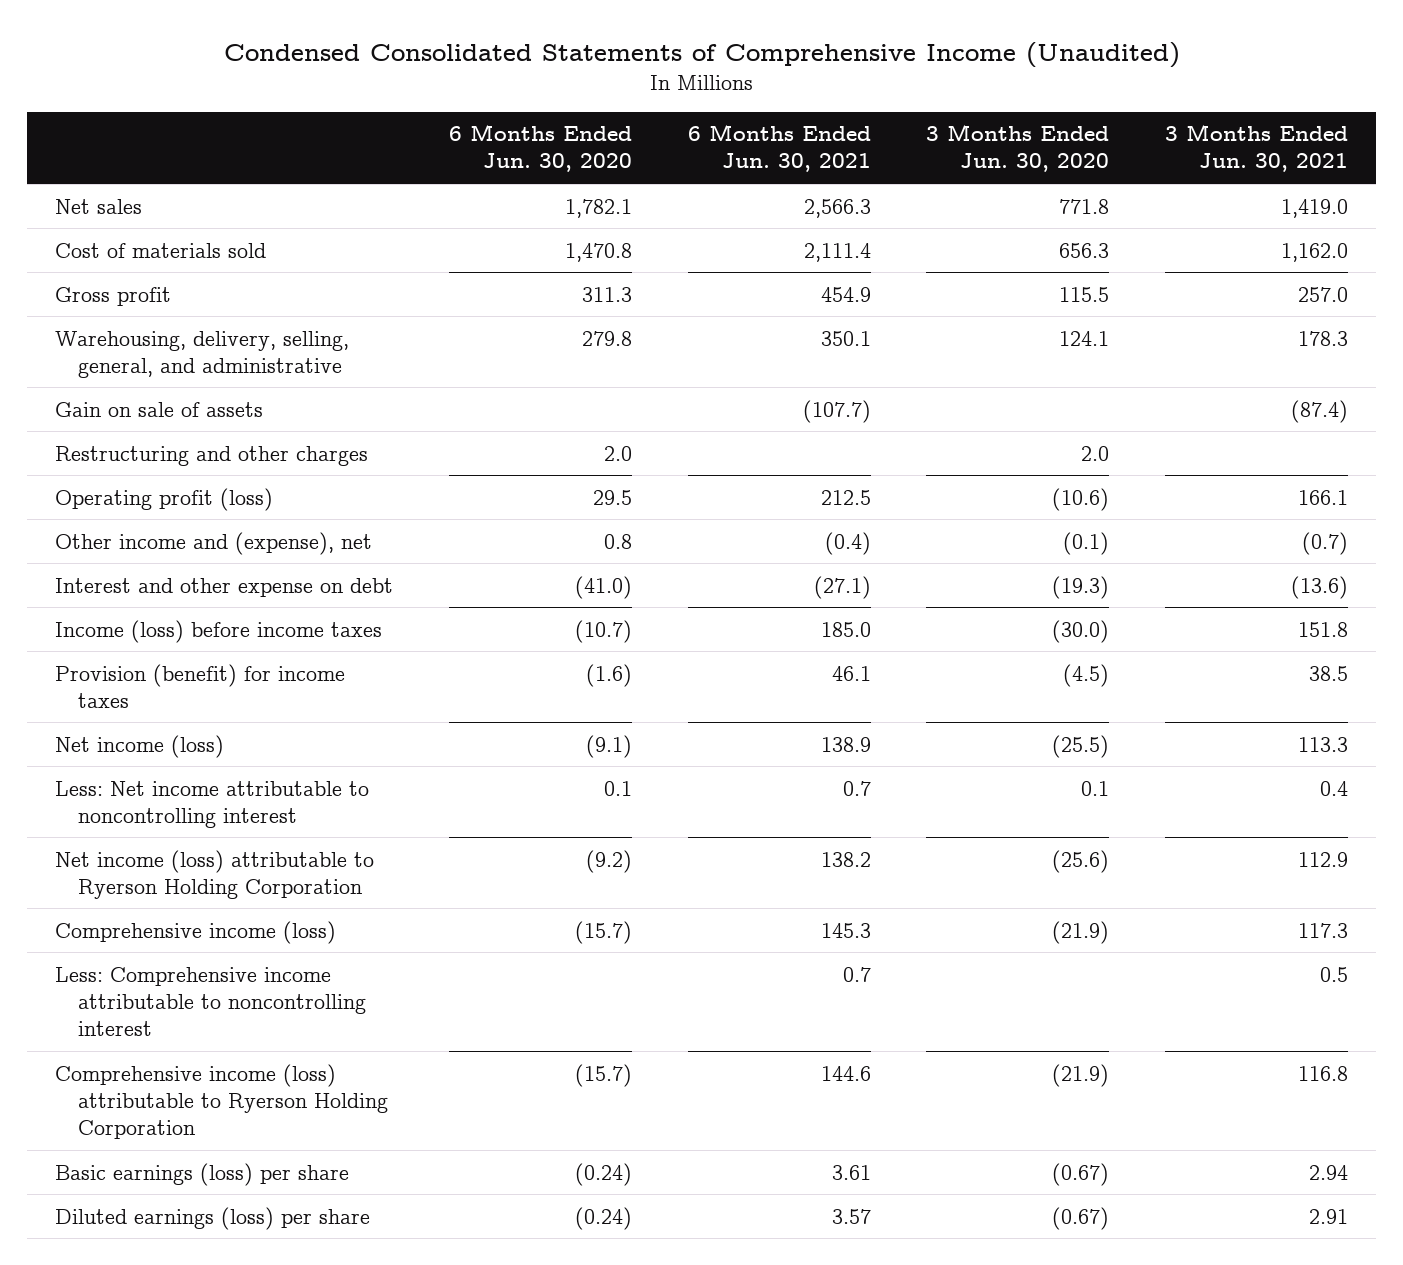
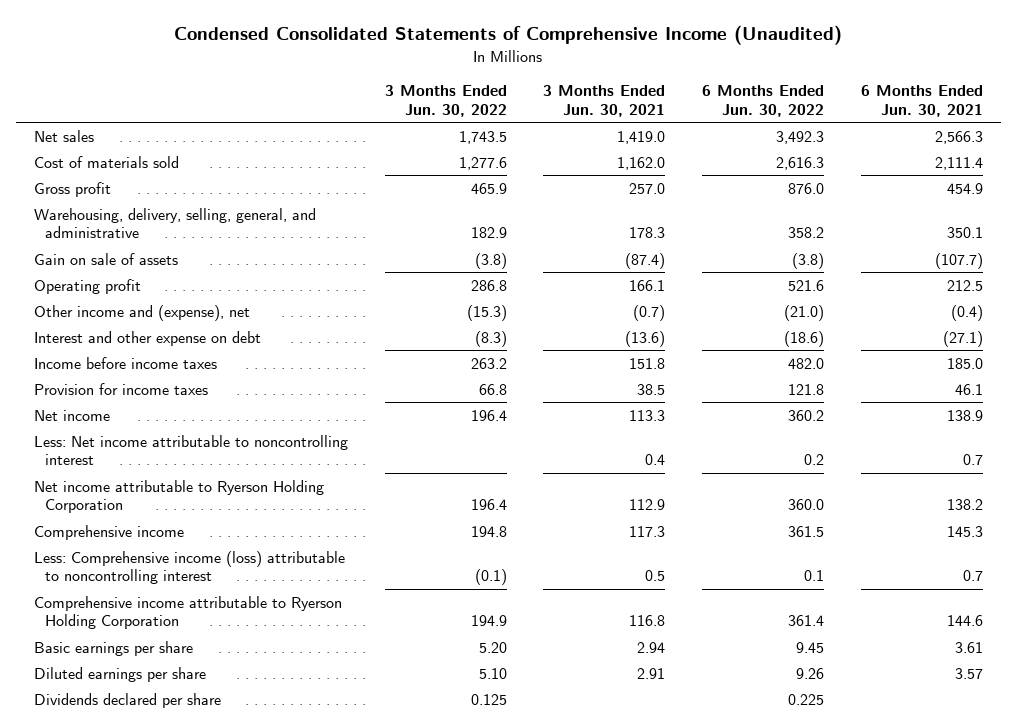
[448,124,632,173] 6 Months Ended Jun. 30, 2020 -> none
[926,124,1110,173] 3 Months Ended Jun. 30, 2020 -> none
none -> [384,85,507,117] 3 Months Ended Jun. 30, 2022
none -> [702,85,825,117] 6 Months Ended Jun. 30, 2022
[55,445,369,466] Restructuring and other charges -> none
[55,487,274,511] Operating profit (loss) -> [33,278,141,294] Operating profit
[55,619,383,643] Income (loss) before income taxes -> [33,356,217,369] Income before income taxes
[55,663,346,708] Provision (benefit) for income taxes -> [33,382,208,395] Provision for income taxes
[55,734,225,758] Net income (loss) -> [33,409,110,421] Net income
[55,849,375,899] Net income (loss) attributable to Ryerson Holding Corporation -> [33,479,324,514] Net income attributable to Ryerson Holding Corporation
[55,920,337,944] Comprehensive income (loss) -> [33,524,184,540] Comprehensive income
[55,966,367,1036] Less: Comprehensive income attributable to noncontrolling interest -> [33,550,345,585] Less: Comprehensive income (loss) attributable to noncontrolling interest
[55,1063,389,1139] Comprehensive income (loss) attributable to Ryerson Holding Corporation -> [33,595,342,630] Comprehensive income attributable to Ryerson Holding Corporation
[55,1162,350,1186] Basic earnings (loss) per share -> [33,640,193,656] Basic earnings per share
[55,1206,371,1230] Diluted earnings (loss) per share -> [33,666,206,682] Diluted earnings per share
none -> [33,692,221,708] Dividends declared per share

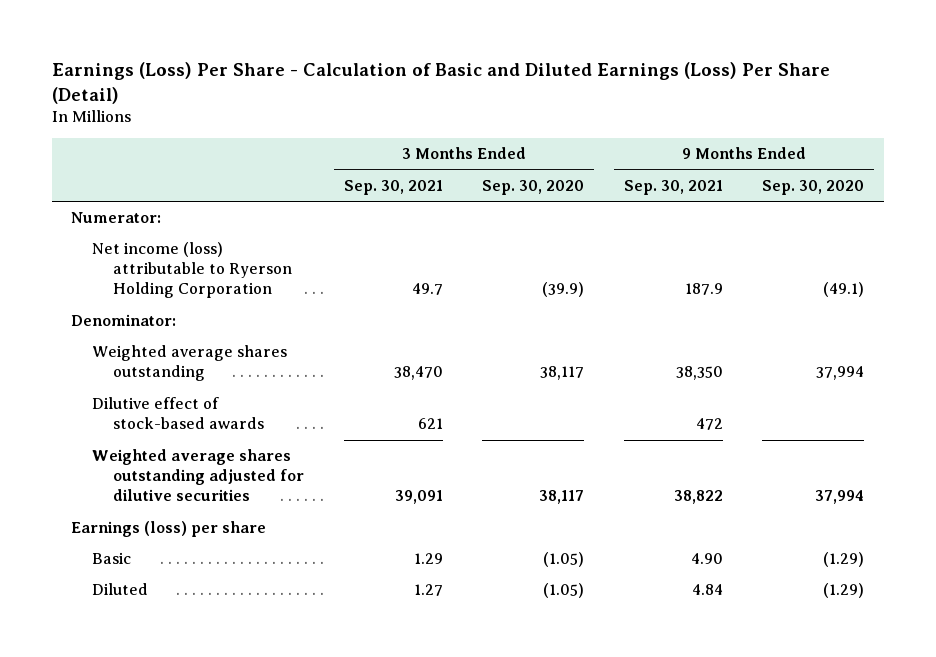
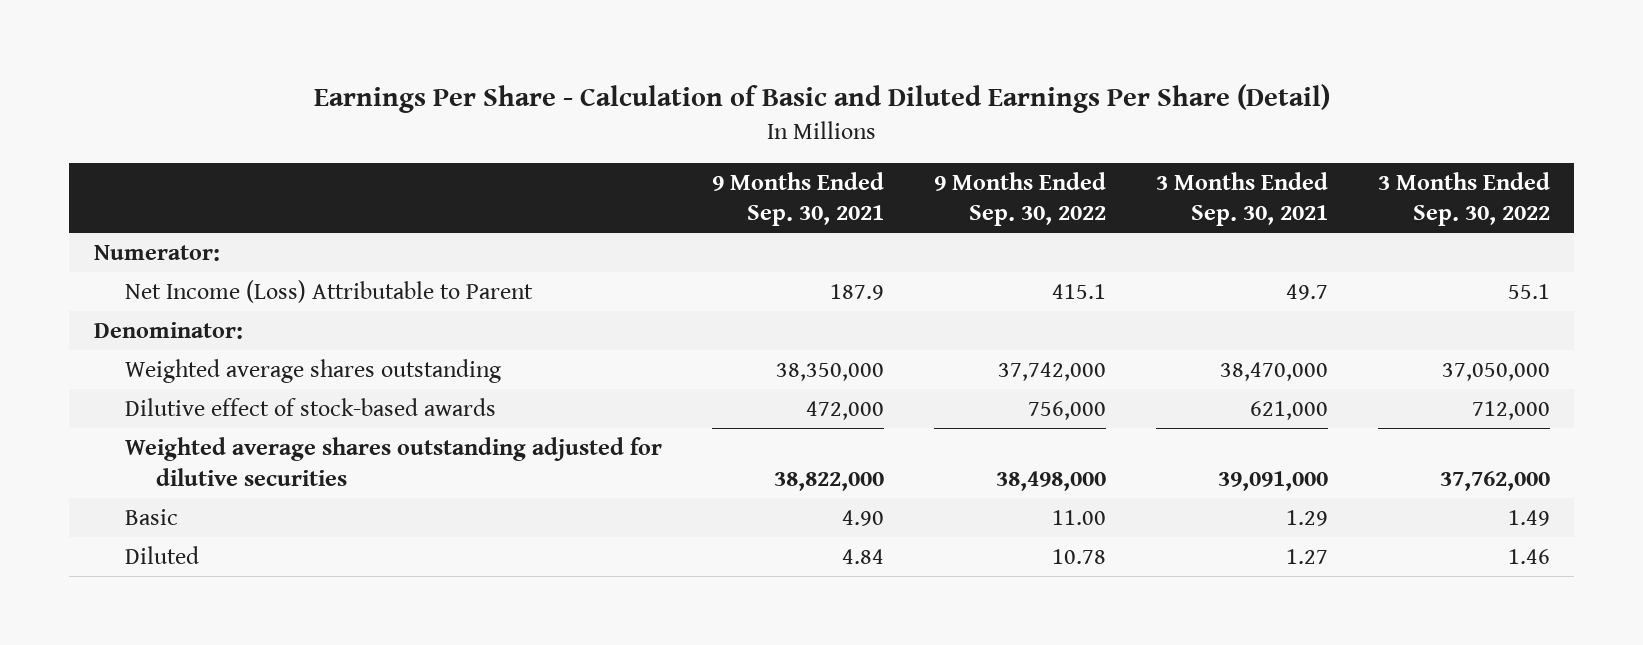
[51,62,830,104] Earnings (Loss) Per Share - Calculation of Basic and Diluted Earnings (Loss) Per Share (Detail) -> [313,84,1330,114] Earnings Per Share - Calculation of Basic and Diluted Earnings Per Share (Detail)
[482,179,585,195] Sep. 30, 2020 -> none
[762,179,865,195] Sep. 30, 2020 -> none
none -> [933,171,1106,227] 9 Months Ended Sep. 30, 2022
none -> [1377,171,1550,227] 3 Months Ended Sep. 30, 2022
[92,242,293,299] Net income (loss) attributable to Ryerson Holding Corporation -> [125,280,534,304] Net Income (Loss) Attributable to Parent
[71,521,267,538] Earnings (loss) per share -> none
[393,366,443,381] 38,470 -> [1219,362,1328,382] 38,470,000
[675,366,723,381] 38,350 -> [775,363,884,382] 38,350,000
[417,418,443,430] 621 -> [1249,401,1328,421] 621,000
[695,418,723,431] 472 -> [805,401,884,421] 472,000
[394,490,443,505] 39,091 -> [1217,470,1328,491] 39,091,000
[673,490,723,505] 38,822 -> [773,471,884,491] 38,822,000

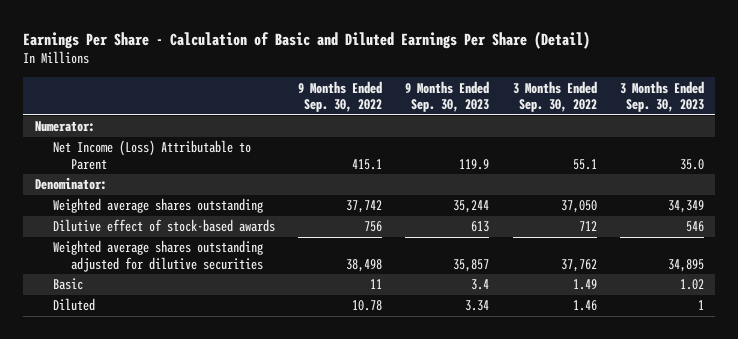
[711,171,884,227] 9 Months Ended Sep. 30, 2021 -> none
[1155,171,1328,227] 3 Months Ended Sep. 30, 2021 -> none
none -> [405,80,490,112] 9 Months Ended Sep. 30, 2023
none -> [619,80,704,112] 3 Months Ended Sep. 30, 2023
[997,362,1106,382] 37,742,000 -> [346,200,383,214] 37,742
[1441,363,1550,382] 37,050,000 -> [560,200,597,214] 37,050
[1027,401,1106,421] 756,000 -> [364,221,383,233] 756
[1471,401,1550,421] 712,000 -> [578,221,597,232] 712
[995,470,1106,491] 38,498,000 -> [346,258,383,272] 38,498
[1439,470,1550,491] 37,762,000 -> [560,258,597,272] 37,762
[1051,510,1106,526] 11.00 -> [370,279,383,290] 11

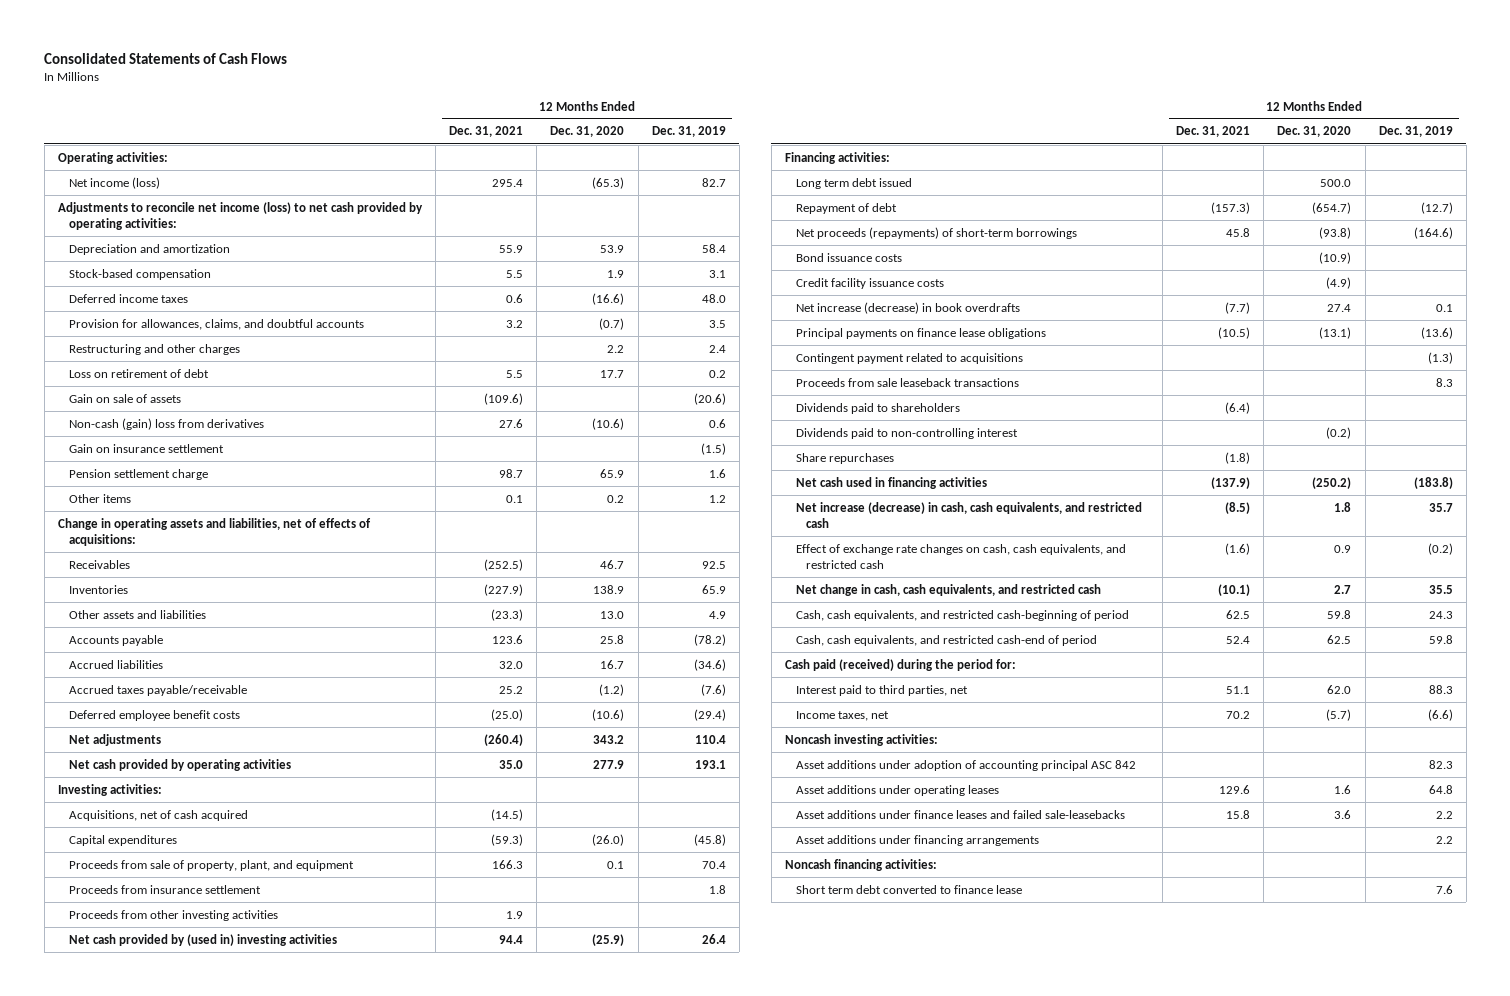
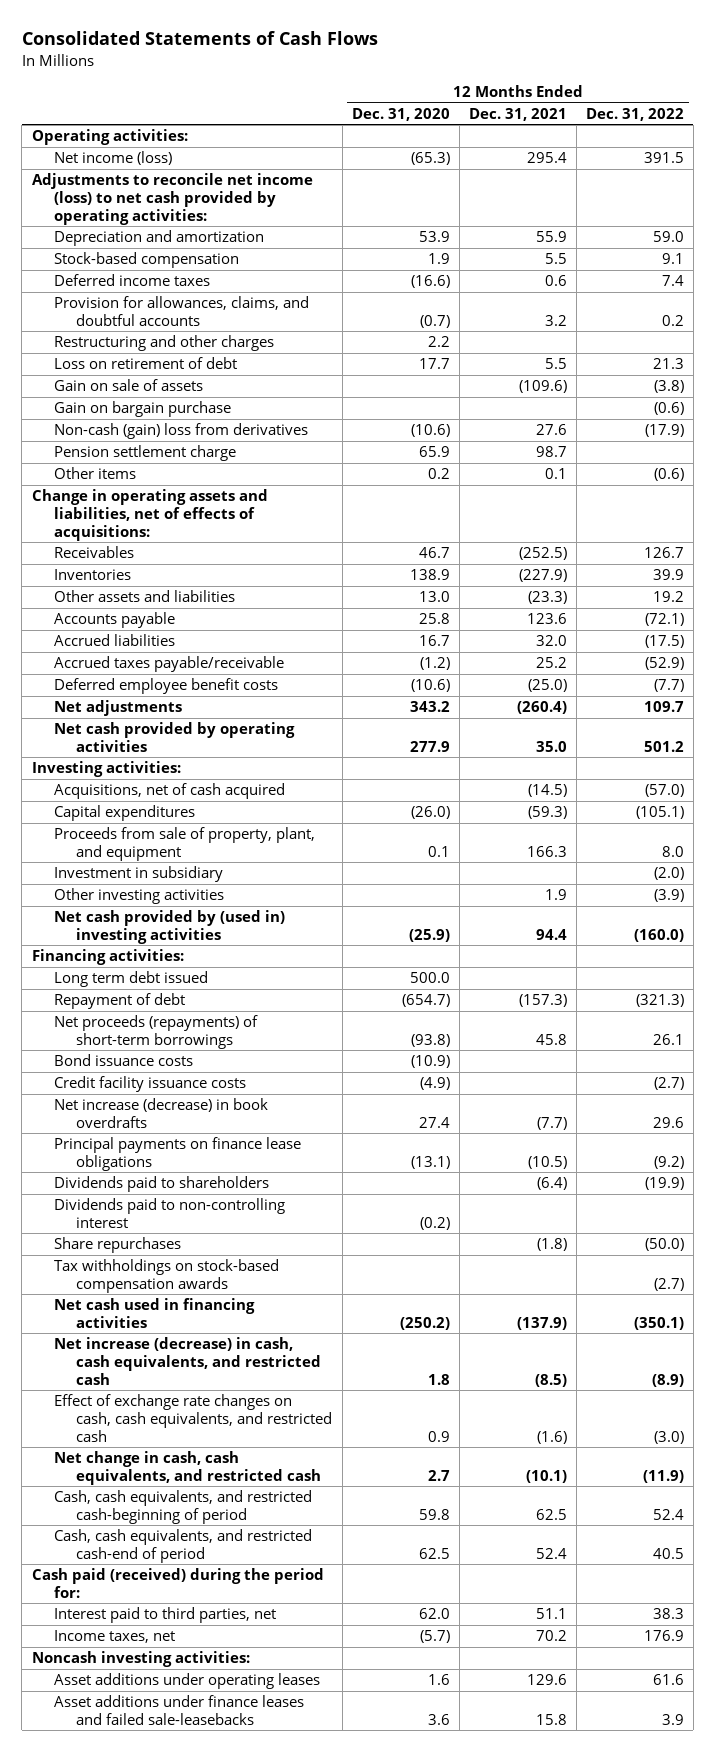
[651,126,726,138] Dec. 31, 2019 -> none
none -> [585,107,684,121] Dec. 31, 2022
none -> [54,401,232,418] Gain on bargain purchase
[68,443,224,453] Gain on insurance settlement -> none
[68,884,261,894] Proceeds from insurance settlement -> none
none -> [54,866,224,883] Investment in subsidiary
[68,909,278,921] Proceeds from other investing activities -> [54,888,225,905] Other investing activities
[795,352,1023,364] Contingent payment related to acquisitions -> none
[795,377,1019,387] Proceeds from sale leaseback transactions -> none
none -> [54,1259,280,1293] Tax withholdings on stock-based compensation awards
[795,759,1136,771] Asset additions under adoption of accounting principal ASC 842 -> none
[795,834,1039,846] Asset additions under financing arrangements -> none
[784,858,937,871] Noncash financing activities: -> none
[795,884,1022,894] Short term debt converted to finance lease -> none

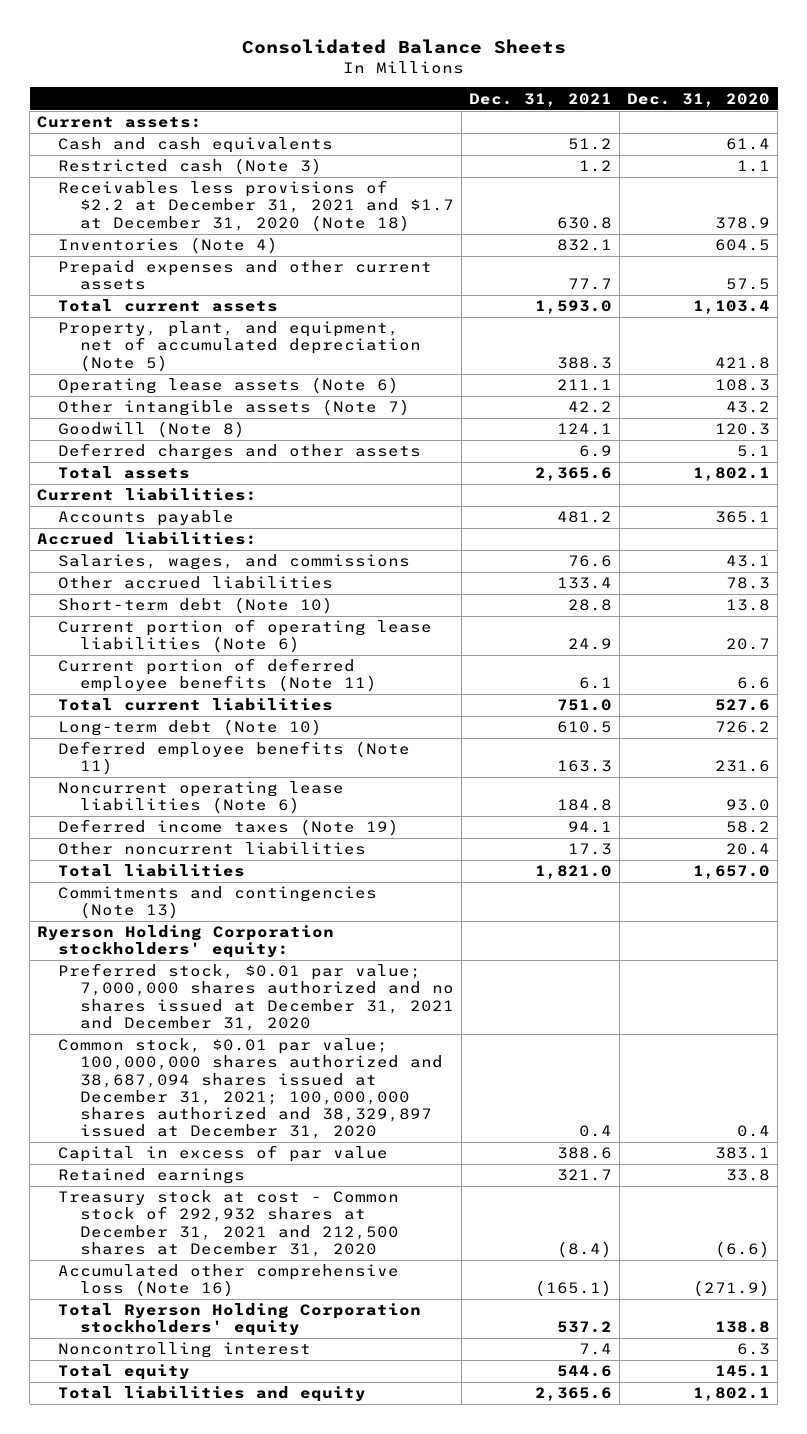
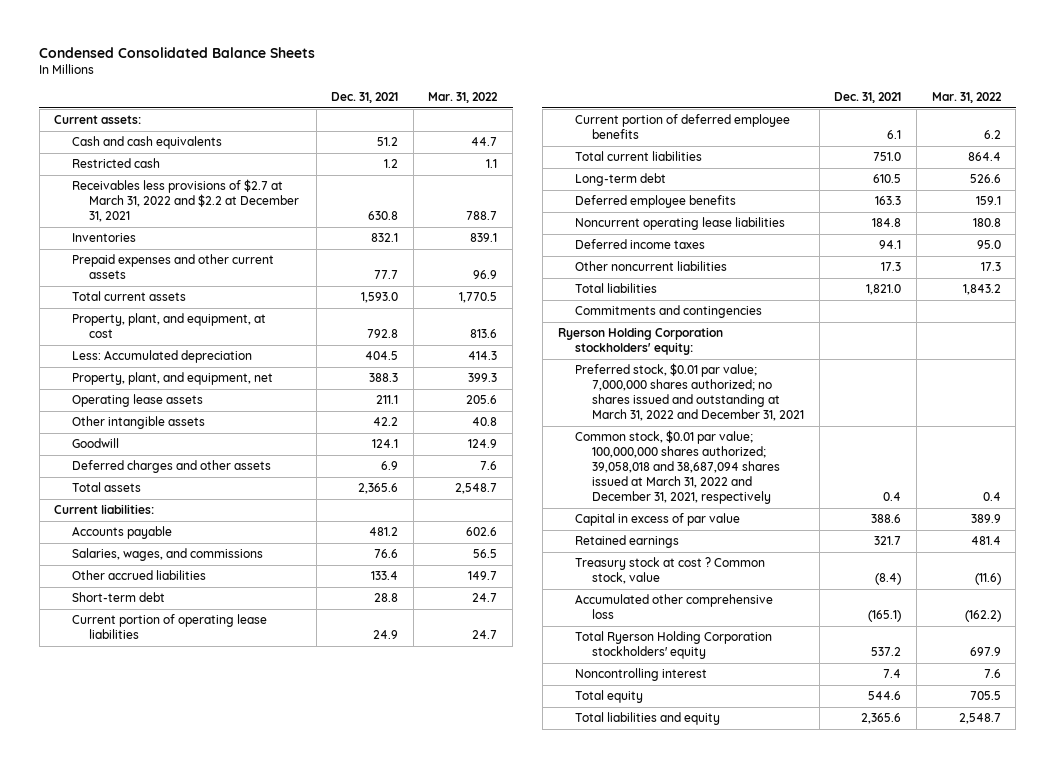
[241,38,566,54] Consolidated Balance Sheets -> [39,46,316,58] Condensed Consolidated Balance Sheets
[626,92,770,107] Dec. 31, 2020 -> none
none -> [428,92,499,104] Mar. 31, 2022
[58,158,323,176] Restricted cash (Note 3) -> [71,158,160,169] Restricted cash
[58,180,454,232] Receivables less provisions of $2.2 at December 31, 2021 and $1.7 at December 31, 2020 (Note 18) -> [71,179,300,223] Receivables less provisions of $2.7 at March 31, 2022 and $2.2 at December 31, 2021
[58,237,279,255] Inventories (Note 4) -> [71,233,136,243] Inventories
none -> [71,313,266,339] Property, plant, and equipment, at cost
none -> [71,350,252,364] Less: Accumulated depreciation
[58,321,421,372] Property, plant, and equipment, net of accumulated depreciation (Note 5) -> [71,372,273,386] Property, plant, and equipment, net
[58,377,400,395] Operating lease assets (Note 6) -> [71,394,203,408] Operating lease assets
[58,399,411,417] Other intangible assets (Note 7) -> [71,416,205,430] Other intangible assets
[58,421,246,439] Goodwill (Note 8) -> [71,438,119,449] Goodwill
[37,532,258,546] Accrued liabilities: -> none
[58,597,334,615] Short-term debt (Note 10) -> [71,592,165,603] Short-term debt
[58,619,433,654] Current portion of operating lease liabilities (Note 6) -> [71,614,267,640] Current portion of operating lease liabilities
[58,658,377,693] Current portion of deferred employee benefits (Note 11) -> [574,114,790,140] Current portion of deferred employee benefits
[58,719,323,737] Long-term debt (Note 10) -> [574,173,666,187] Long-term debt
[58,741,411,776] Deferred employee benefits (Note 11) -> [574,195,736,209] Deferred employee benefits
[58,781,345,815] Noncurrent operating lease liabilities (Note 6) -> [574,217,785,231] Noncurrent operating lease liabilities
[58,819,400,837] Deferred income taxes (Note 19) -> [574,239,705,250] Deferred income taxes
[58,886,378,920] Commitments and contingencies (Note 13) -> [574,305,762,319] Commitments and contingencies
[58,963,454,1031] Preferred stock, $0.01 par value; 7,000,000 shares authorized and no shares issued at December 31, 2021 and December 31, 2020 -> [574,363,805,422] Preferred stock, $0.01 par value; 7,000,000 shares authorized; no shares issued and outstanding at March 31, 2022 and December 31, 2021
[58,1038,443,1139] Common stock, $0.01 par value; 100,000,000 shares authorized and 38,687,094 shares issued at December 31, 2021; 100,000,000 shares authorized and 38,329,897 issued at December 31, 2020 -> [574,430,781,505] Common stock, $0.01 par value; 100,000,000 shares authorized; 39,058,018 and 38,687,094 shares issued at March 31, 2022 and December 31, 2021, respectively
[58,1190,400,1257] Treasury stock at cost - Common stock of 292,932 shares at December 31, 2021 and 212,500 shares at December 31, 2020 -> [574,557,765,585] Treasury stock at cost ? Common stock, value
[58,1264,400,1298] Accumulated other comprehensive loss (Note 16) -> [574,594,773,620] Accumulated other comprehensive loss

